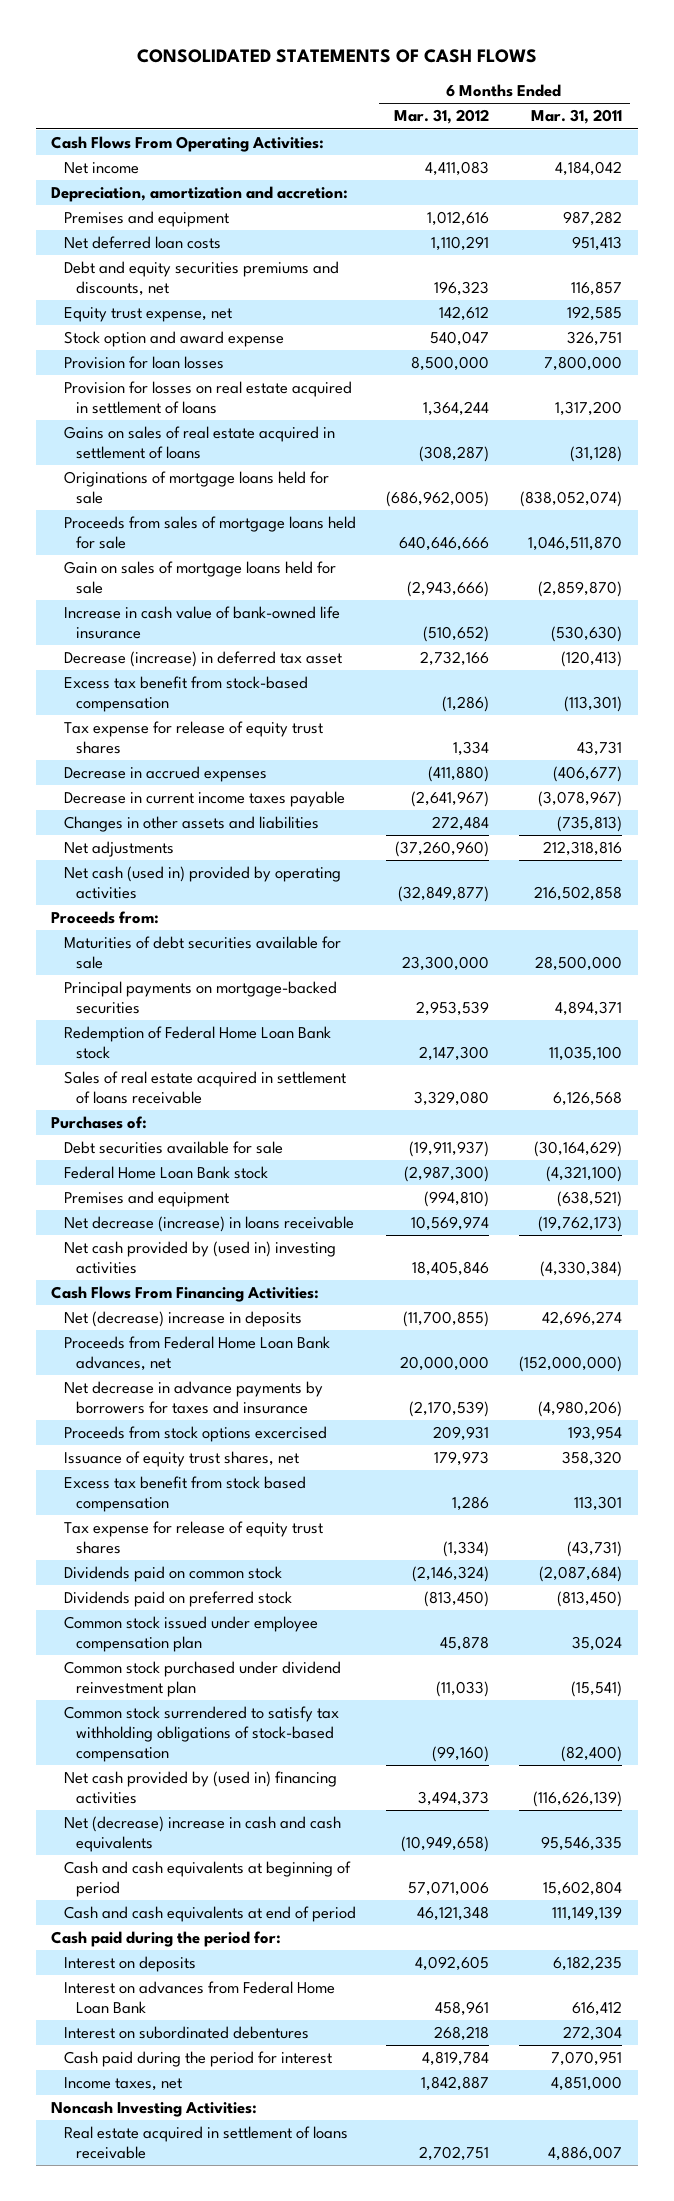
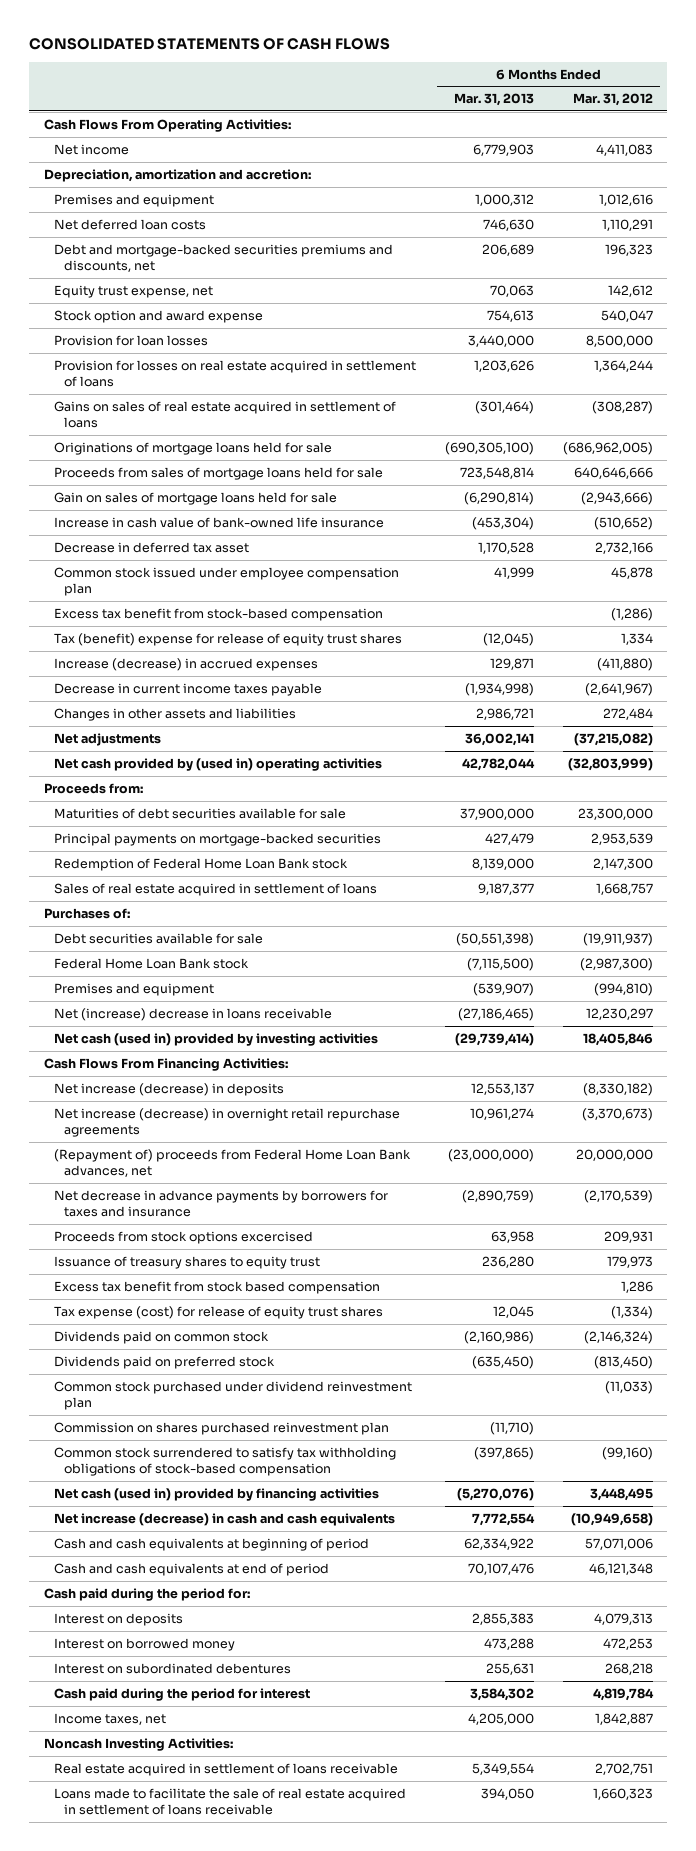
[531,109,623,125] Mar. 31, 2011 -> none
none -> [453,93,534,107] Mar. 31, 2013
[63,260,339,297] Debt and equity securities premiums and discounts, net -> [53,244,393,272] Debt and mortgage-backed securities premiums and discounts, net
[63,650,342,667] Decrease (increase) in deferred tax asset -> [53,542,249,554] Decrease in deferred tax asset
[63,1615,318,1653] Common stock issued under employee compensation plan -> [53,567,399,596] Common stock issued under employee compensation plan
[63,720,323,755] Tax expense for release of equity trust shares -> [53,633,402,647] Tax (benefit) expense for release of equity trust shares
[63,765,267,782] Decrease in accrued expenses -> [53,658,318,672] Increase (decrease) in accrued expenses
[395,840,490,857] (37,260,960) -> [573,733,653,747] (37,215,082)
[63,865,341,900] Net cash (used in) provided by operating activities -> [53,758,382,772] Net cash provided by (used in) operating activities
[398,886,490,903] (32,849,877) -> [567,758,653,772] (32,803,999)
[63,1070,346,1105] Sales of real estate acquired in settlement of loans receivable -> [53,883,377,897] Sales of real estate acquired in settlement of loans
[414,1091,490,1107] 3,329,080 -> [595,883,653,896] 1,668,757
[63,1215,354,1232] Net decrease (increase) in loans receivable -> [53,1008,332,1022] Net (increase) decrease in loans receivable
[411,1215,490,1231] 10,569,974 -> [585,1008,653,1021] 12,230,297
[63,1240,336,1275] Net cash provided by (used in) investing activities -> [53,1033,378,1047] Net cash (used in) provided by investing activities
[63,1310,302,1327] Net (decrease) increase in deposits -> [53,1083,284,1097] Net increase (decrease) in deposits
[403,1310,490,1327] (11,700,855) -> [582,1083,653,1097] (8,330,182)
none -> [53,1108,400,1137] Net increase (decrease) in overnight retail repurchase agreements
[63,1335,330,1372] Proceeds from Federal Home Loan Bank advances, net -> [53,1149,411,1177] (Repayment of) proceeds from Federal Home Loan Bank advances, net
[63,1450,299,1467] Issuance of equity trust shares, net -> [53,1256,320,1270] Issuance of treasury shares to equity trust
[63,1520,323,1555] Tax expense for release of equity trust shares -> [53,1306,383,1320] Tax expense (cost) for release of equity trust shares
none -> [53,1422,389,1436] Commission on shares purchased reinvestment plan
[63,1770,337,1805] Net cash provided by (used in) financing activities -> [53,1488,379,1502] Net cash (used in) provided by financing activities
[418,1791,490,1807] 3,494,373 -> [589,1488,653,1502] 3,448,495
[63,1815,341,1853] Net (decrease) increase in cash and cash equivalents -> [53,1513,395,1527] Net increase (decrease) in cash and cash equivalents
[63,1980,335,2015] Interest on advances from Federal Home Loan Bank -> none
[415,1955,490,1971] 4,092,605 -> [593,1613,653,1626] 4,079,313
none -> [53,1638,235,1652] Interest on borrowed money
none -> [53,1788,406,1815] Loans made to facilitate the sale of real estate acquired in settlement of loans receivable

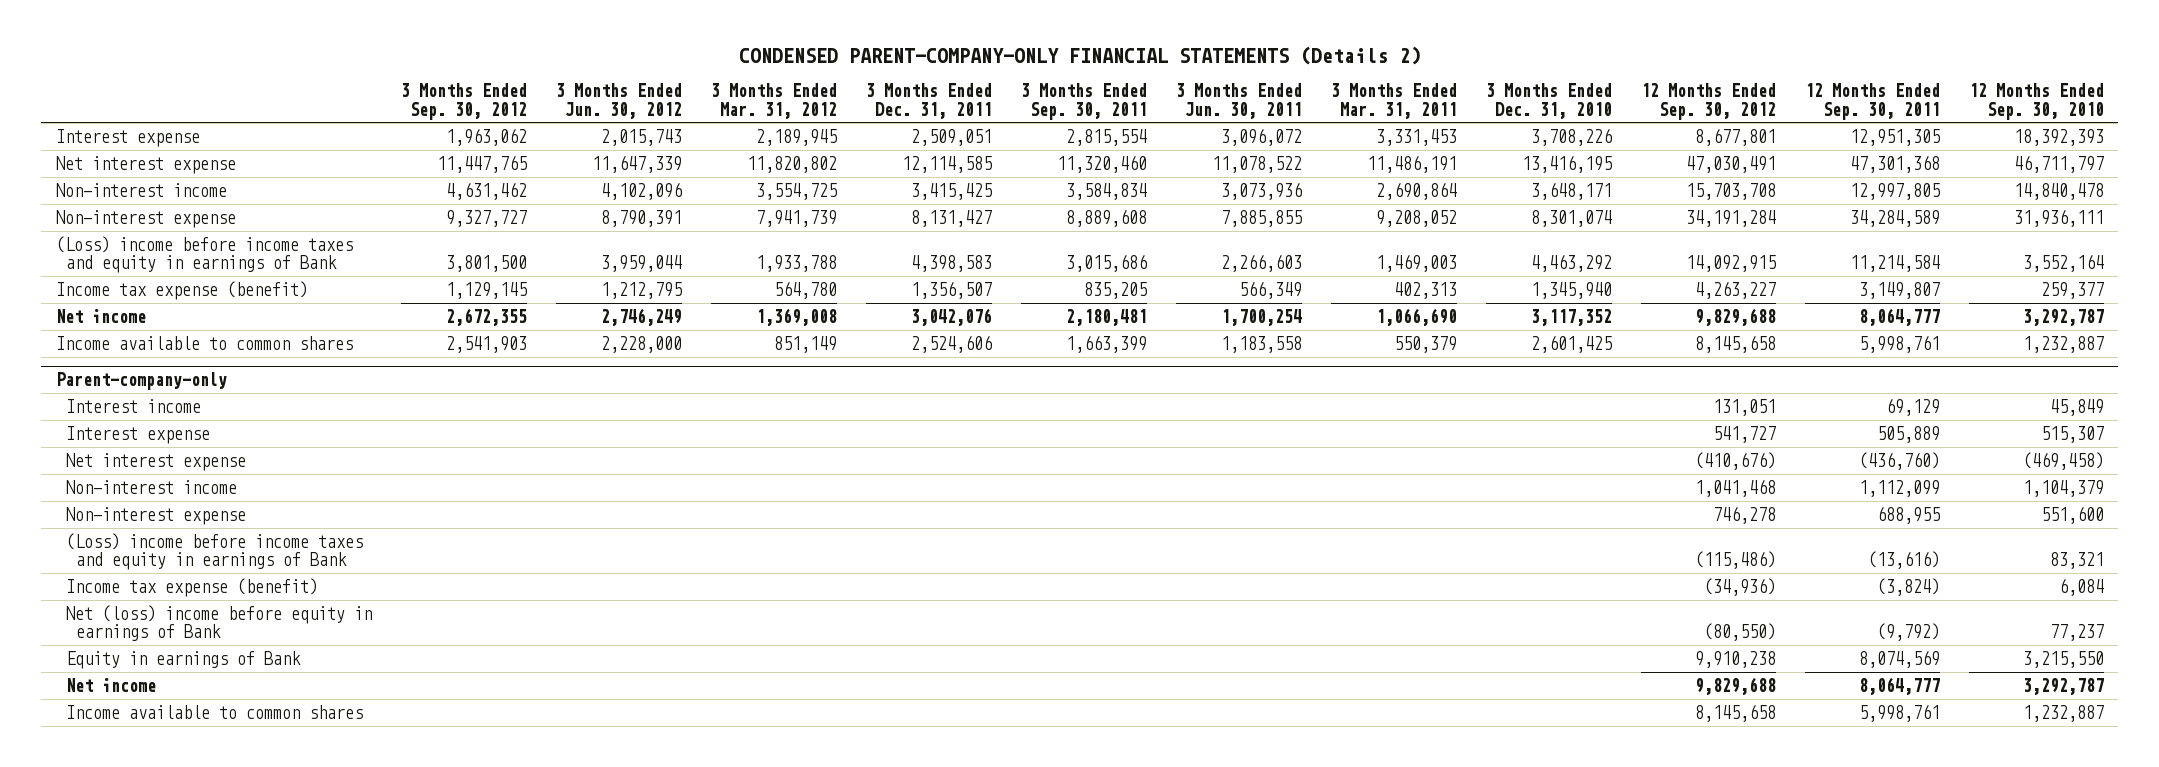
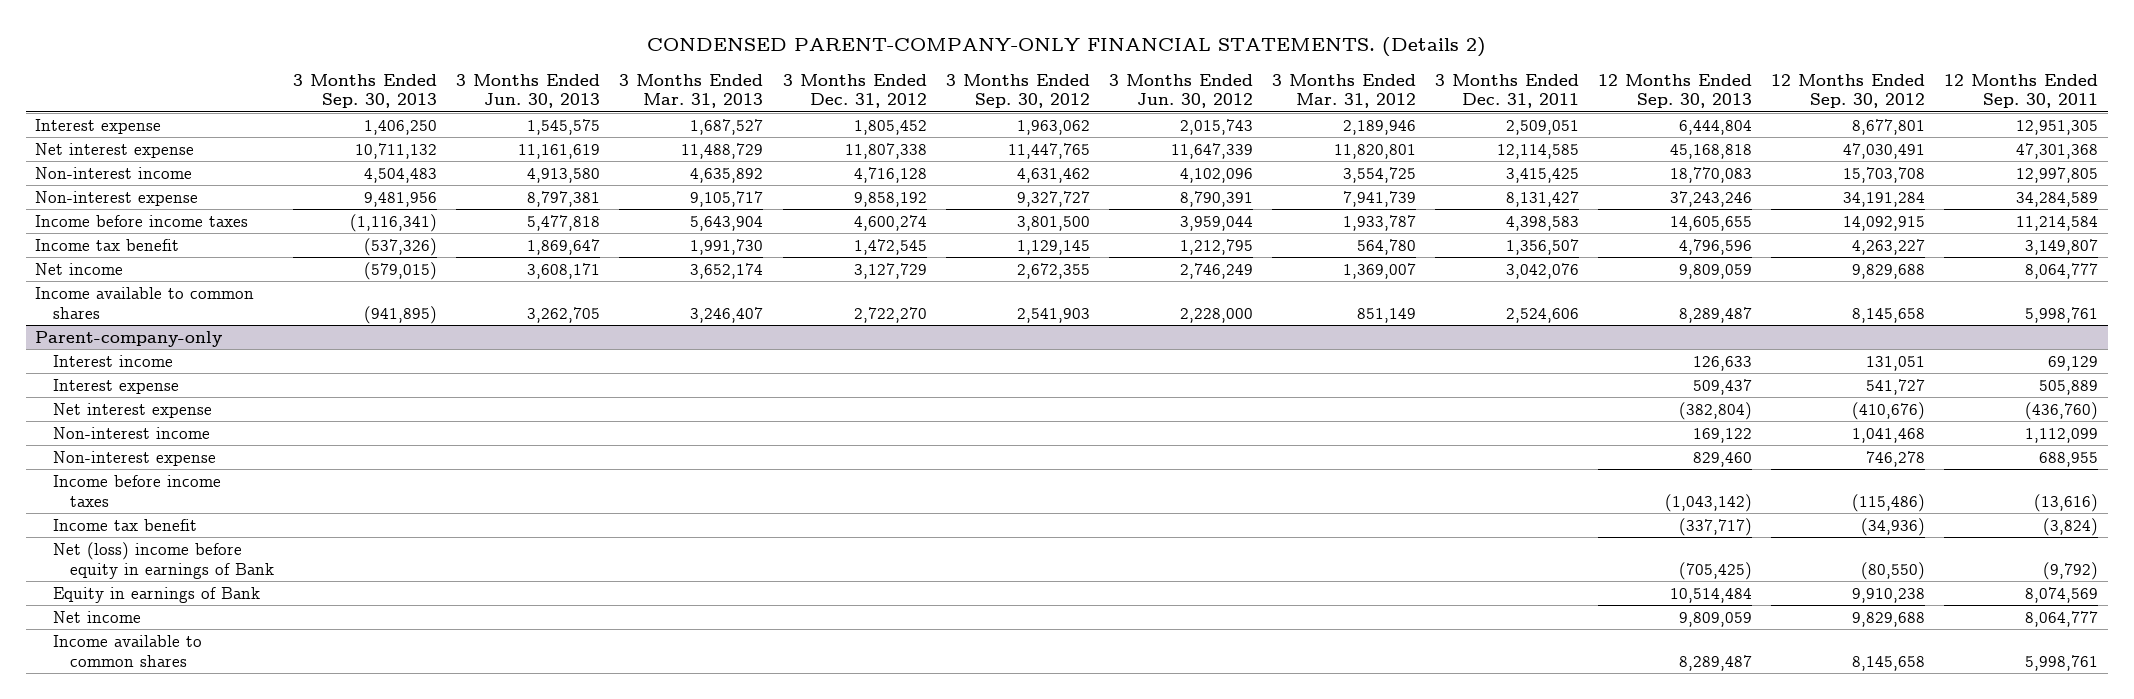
[738,46,1421,66] CONDENSED PARENT-COMPANY-ONLY FINANCIAL STATEMENTS (Details 2) -> [646,37,1486,58] CONDENSED PARENT-COMPANY-ONLY FINANCIAL STATEMENTS. (Details 2)
[1020,83,1147,120] 3 Months Ended Sep. 30, 2011 -> none
[1175,83,1302,119] 3 Months Ended Jun. 30, 2011 -> none
[1330,83,1457,119] 3 Months Ended Mar. 31, 2011 -> none
[1485,83,1612,119] 3 Months Ended Dec. 31, 2010 -> none
[1968,83,2104,120] 12 Months Ended Sep. 30, 2010 -> none
none -> [293,73,438,109] 3 Months Ended Sep. 30, 2013
none -> [456,73,601,109] 3 Months Ended Jun. 30, 2013
none -> [619,73,764,109] 3 Months Ended Mar. 31, 2013
none -> [782,73,927,109] 3 Months Ended Dec. 31, 2012
none -> [1598,73,1753,109] 12 Months Ended Sep. 30, 2013
[755,128,837,146] 2,189,945 -> [1342,119,1416,135] 2,189,946
[746,155,837,173] 11,820,802 -> [1333,143,1416,159] 11,820,801
[55,235,353,274] (Loss) income before income taxes and equity in earnings of Bank -> [35,214,249,227] Income before income taxes
[755,255,837,273] 1,933,788 -> [1342,214,1416,231] 1,933,787
[55,280,308,300] Income tax expense (benefit) -> [35,238,180,251] Income tax benefit
[755,307,837,326] 1,369,008 -> [1342,262,1416,279] 1,369,007
[65,532,363,571] (Loss) income before income taxes and equity in earnings of Bank -> [52,474,221,507] Income before income taxes
[65,577,318,597] Income tax expense (benefit) -> [52,518,197,531] Income tax benefit

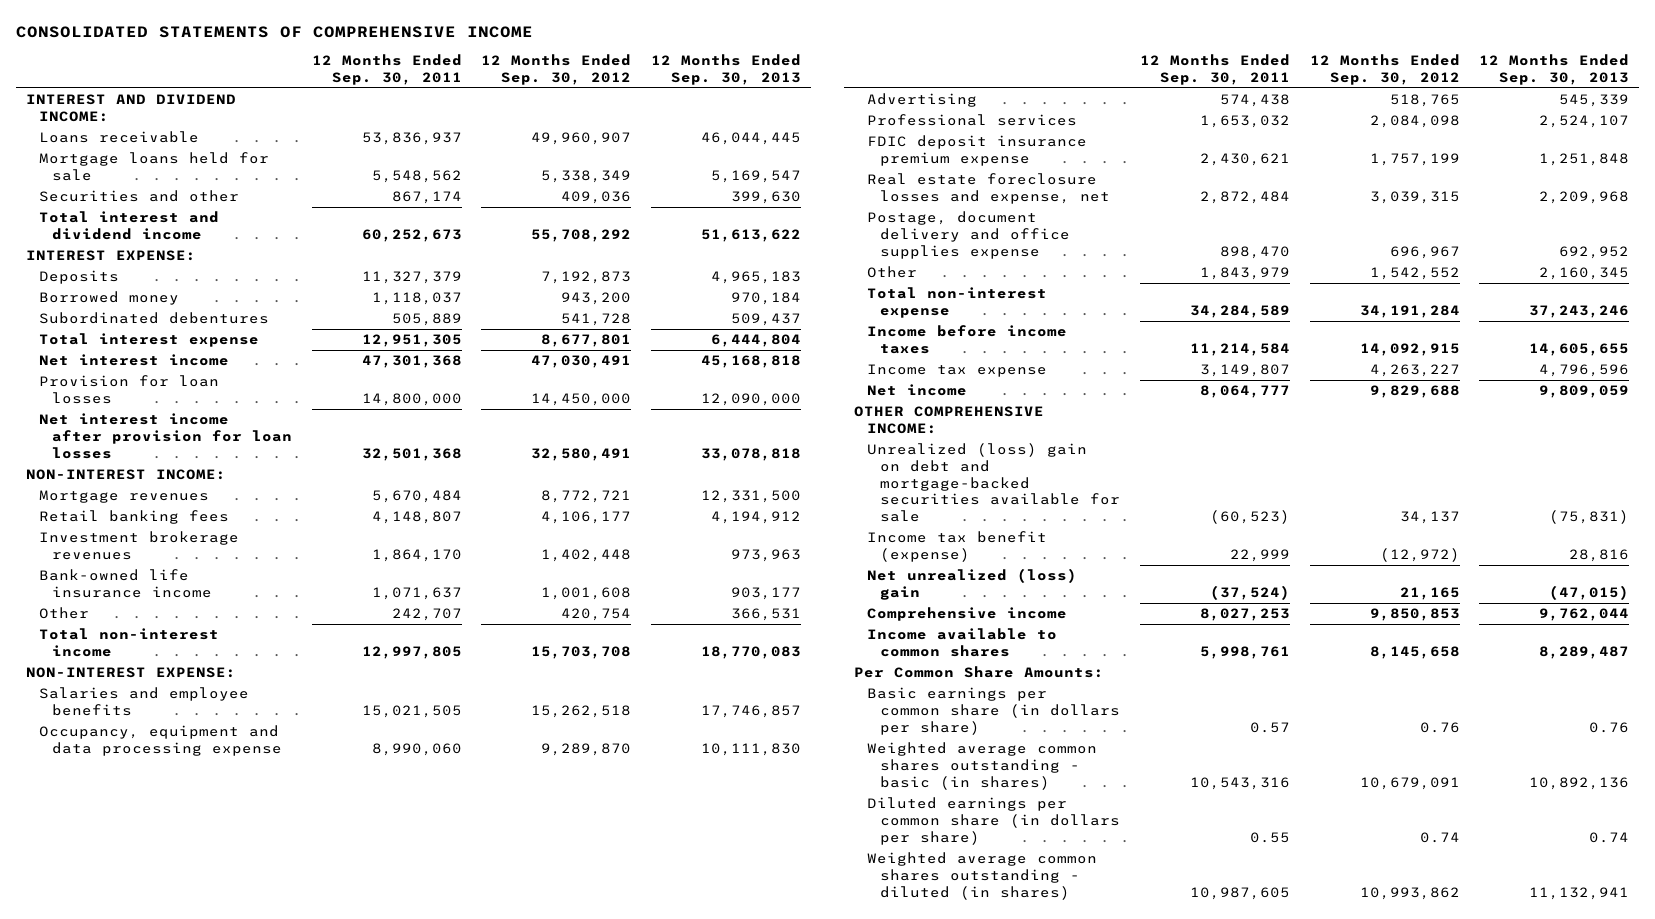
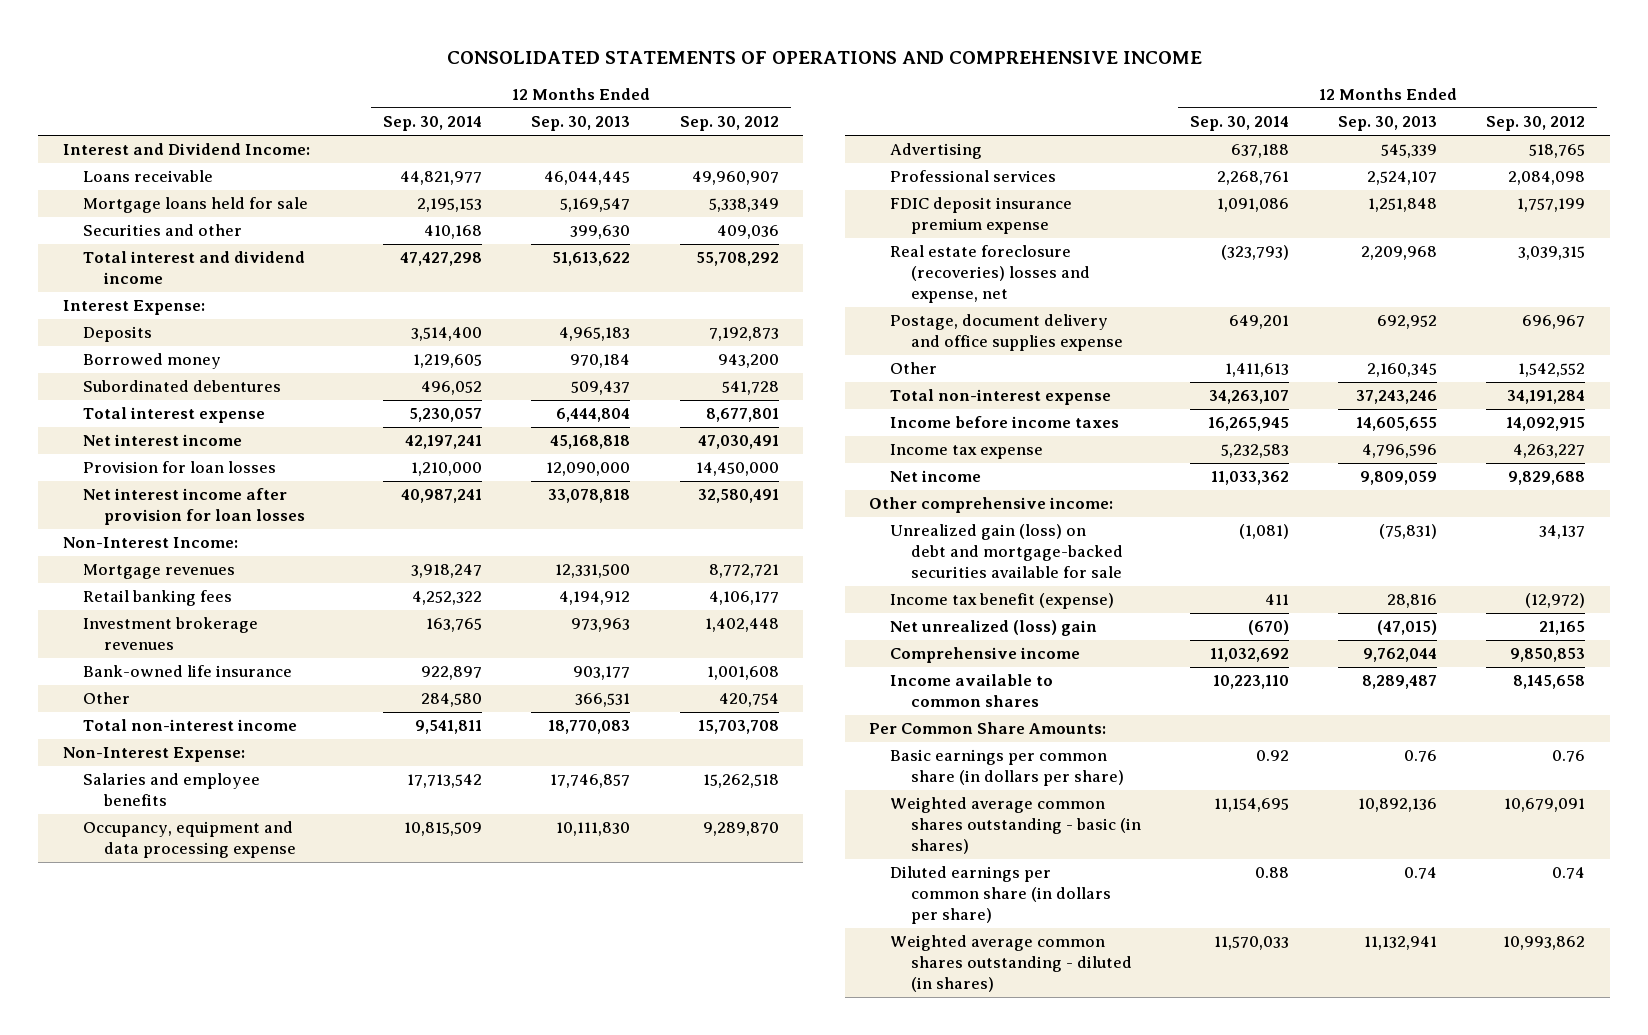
[16,25,534,38] CONSOLIDATED STATEMENTS OF COMPREHENSIVE INCOME -> [446,50,1202,64] CONSOLIDATED STATEMENTS OF OPERATIONS AND COMPREHENSIVE INCOME
[311,54,462,85] 12 Months Ended Sep. 30, 2011 -> none
none -> [383,115,483,131] Sep. 30, 2014
[25,94,236,122] INTEREST AND DIVIDEND INCOME: -> [62,143,310,156] Interest and Dividend Income:
[25,250,196,262] INTEREST EXPENSE: -> [62,300,205,316] Interest Expense:
[25,469,226,481] NON-INTEREST INCOME: -> [62,537,238,549] Non-Interest Income:
[38,569,212,598] Bank-owned life insurance income -> [83,665,293,678] Bank-owned life insurance
[25,667,236,679] NON-INTEREST EXPENSE: -> [62,747,245,763] Non-Interest Expense:
[867,173,1111,204] Real estate foreclosure losses and expense, net -> [889,245,1090,303] Real estate foreclosure (recoveries) losses and expense, net
[854,406,1045,434] OTHER COMPREHENSIVE INCOME: -> [869,497,1114,514] Other comprehensive income:
[867,443,1121,522] Unrealized (loss) gain on debt and mortgage-backed securities available for sale -> [889,524,1123,578] Unrealized gain (loss) on debt and mortgage-backed securities available for sale

